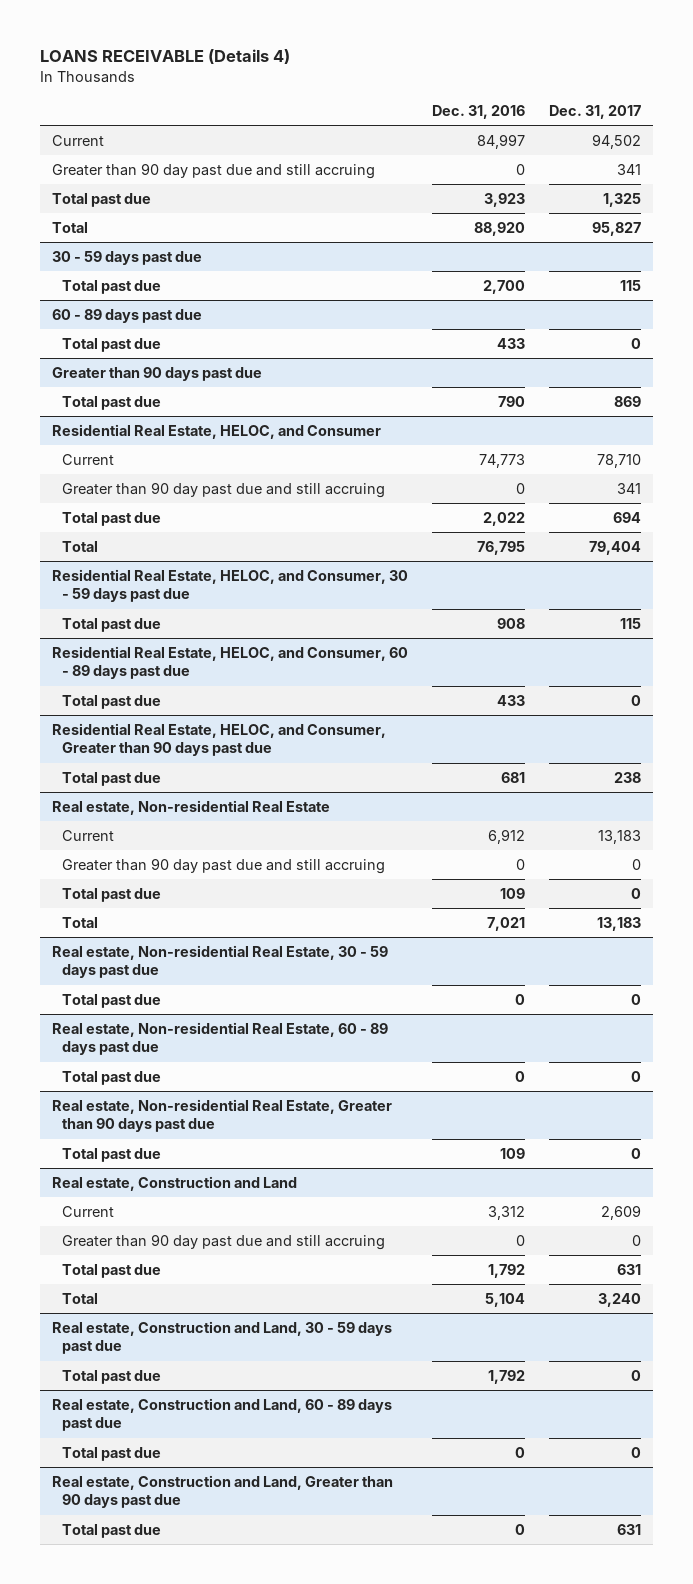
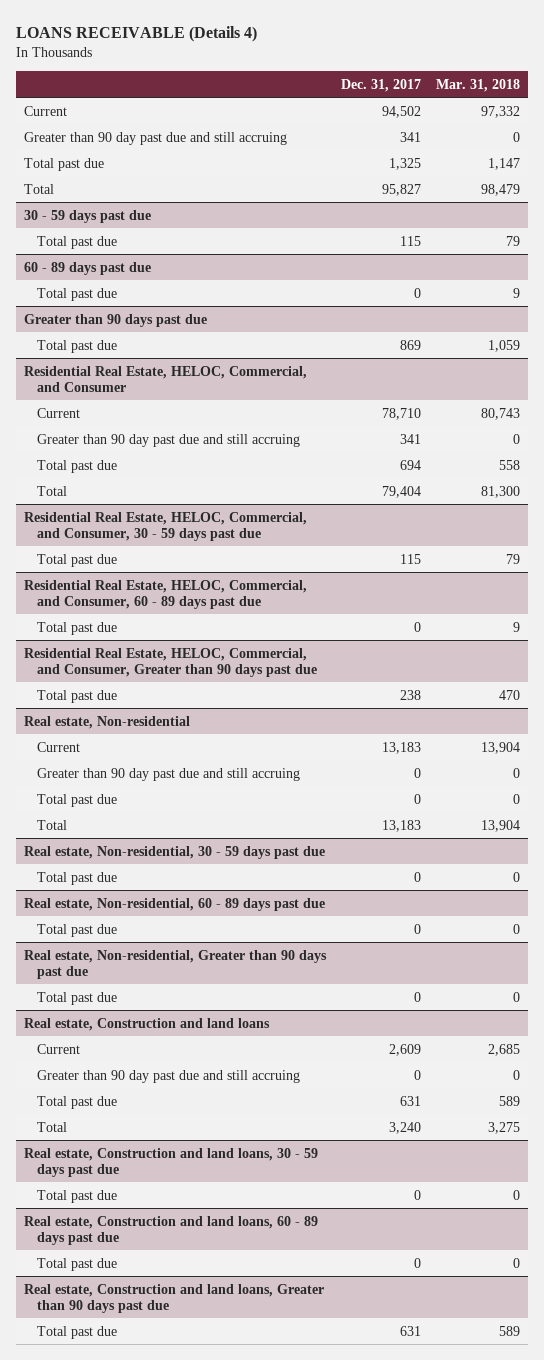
[431,104,525,119] Dec. 31, 2016 -> none
none -> [436,78,521,92] Mar. 31, 2018
[52,423,382,439] Residential Real Estate, HELOC, and Consumer -> [23,365,307,393] Residential Real Estate, HELOC, Commercial, and Consumer
[52,568,409,603] Residential Real Estate, HELOC, and Consumer, 30 - 59 days past due -> [23,511,307,542] Residential Real Estate, HELOC, Commercial, and Consumer, 30 - 59 days past due
[52,645,409,680] Residential Real Estate, HELOC, and Consumer, 60 - 89 days past due -> [23,579,307,610] Residential Real Estate, HELOC, Commercial, and Consumer, 60 - 89 days past due
[52,722,387,757] Residential Real Estate, HELOC, and Consumer, Greater than 90 days past due -> [23,647,317,678] Residential Real Estate, HELOC, Commercial, and Consumer, Greater than 90 days past due
[52,799,331,815] Real estate, Non-residential Real Estate -> [23,715,190,729] Real estate, Non-residential
[52,944,389,979] Real estate, Non-residential Real Estate, 30 - 59 days past due -> [23,845,325,859] Real estate, Non-residential, 30 - 59 days past due
[52,1021,389,1056] Real estate, Non-residential Real Estate, 60 - 89 days past due -> [23,897,325,911] Real estate, Non-residential, 60 - 89 days past due
[52,1098,393,1133] Real estate, Non-residential Real Estate, Greater than 90 days past due -> [23,949,327,980] Real estate, Non-residential, Greater than 90 days past due
[52,1175,298,1191] Real estate, Construction and Land -> [23,1017,270,1031] Real estate, Construction and land loans
[52,1320,393,1355] Real estate, Construction and Land, 30 - 59 days past due -> [23,1147,318,1178] Real estate, Construction and land loans, 30 - 59 days past due
[52,1397,393,1432] Real estate, Construction and Land, 60 - 89 days past due -> [23,1215,318,1246] Real estate, Construction and land loans, 60 - 89 days past due
[52,1474,394,1509] Real estate, Construction and Land, Greater than 90 days past due -> [23,1283,324,1314] Real estate, Construction and land loans, Greater than 90 days past due

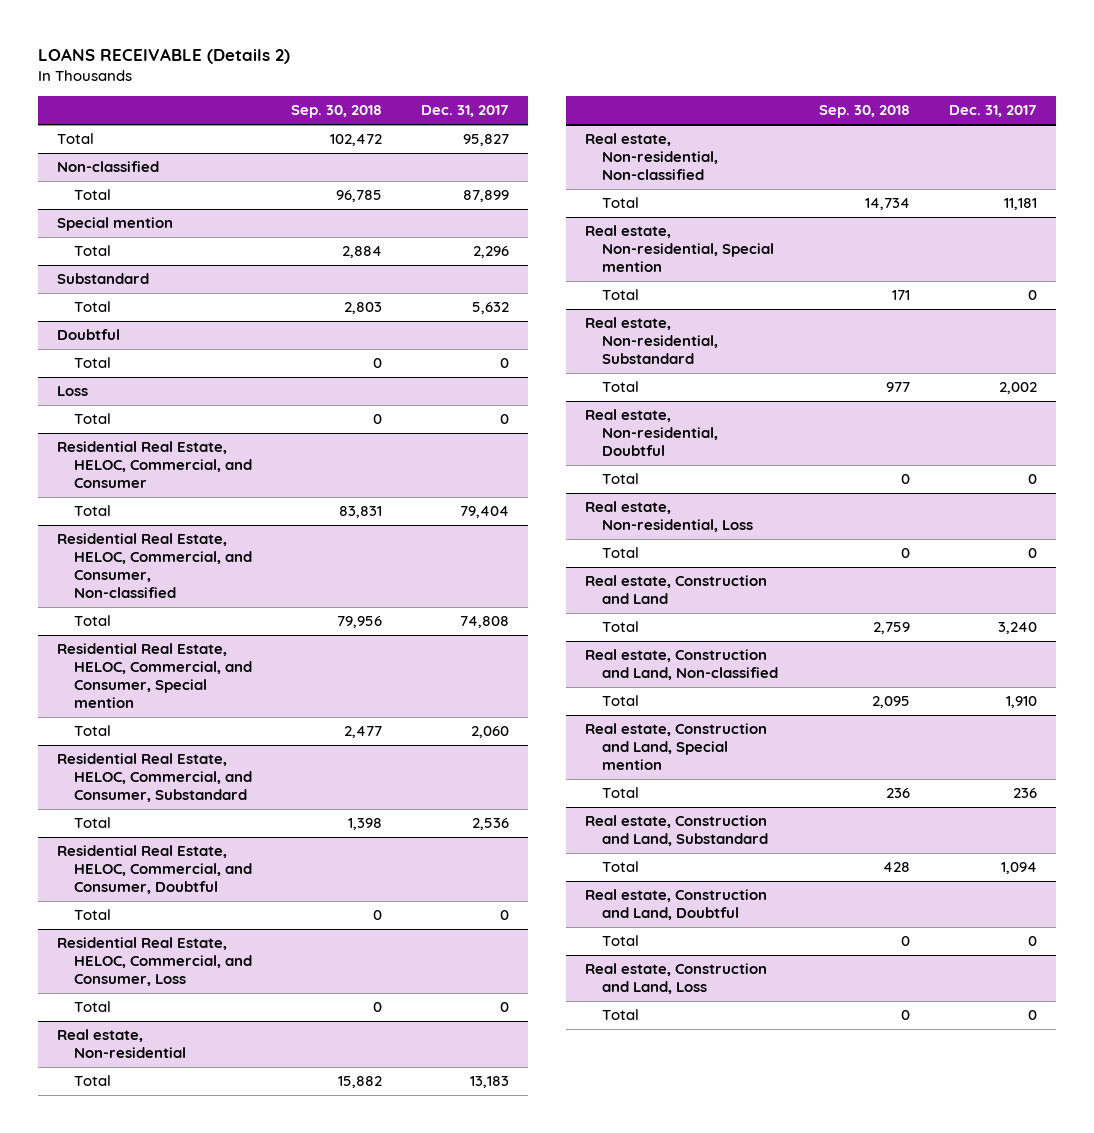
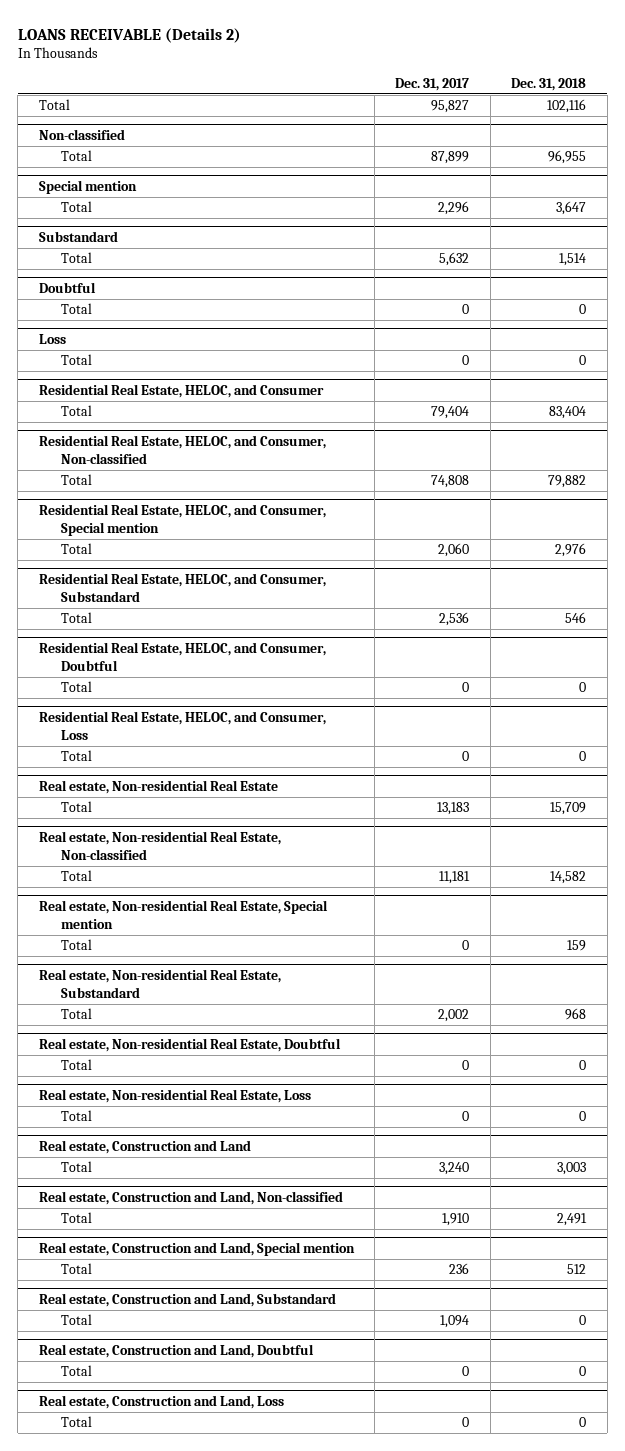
[290,105,382,119] Sep. 30, 2018 -> none
none -> [511,77,587,91] Dec. 31, 2018
[57,441,252,489] Residential Real Estate, HELOC, Commercial, and Consumer -> [38,384,324,399] Residential Real Estate, HELOC, and Consumer
[57,533,252,598] Residential Real Estate, HELOC, Commercial, and Consumer, Non-classified -> [38,435,326,464] Residential Real Estate, HELOC, and Consumer, Non-classified
[57,643,252,708] Residential Real Estate, HELOC, Commercial, and Consumer, Special mention -> [38,504,326,536] Residential Real Estate, HELOC, and Consumer, Special mention
[57,753,252,803] Residential Real Estate, HELOC, Commercial, and Consumer, Substandard -> [38,573,326,602] Residential Real Estate, HELOC, and Consumer, Substandard
[57,845,252,895] Residential Real Estate, HELOC, Commercial, and Consumer, Doubtful -> [38,642,326,671] Residential Real Estate, HELOC, and Consumer, Doubtful
[57,937,252,987] Residential Real Estate, HELOC, Commercial, and Consumer, Loss -> [38,711,326,740] Residential Real Estate, HELOC, and Consumer, Loss
[57,1029,186,1059] Real estate, Non-residential -> [38,780,278,795] Real estate, Non-residential Real Estate
[585,133,718,181] Real estate, Non-residential, Non-classified -> [38,831,281,860] Real estate, Non-residential Real Estate, Non-classified
[585,225,774,273] Real estate, Non-residential, Special mention -> [38,900,328,929] Real estate, Non-residential Real Estate, Special mention
[585,317,718,365] Real estate, Non-residential, Substandard -> [38,969,281,998] Real estate, Non-residential Real Estate, Substandard
[585,409,718,457] Real estate, Non-residential, Doubtful -> [38,1038,341,1053] Real estate, Non-residential Real Estate, Doubtful
[585,501,753,533] Real estate, Non-residential, Loss -> [38,1089,311,1104] Real estate, Non-residential Real Estate, Loss

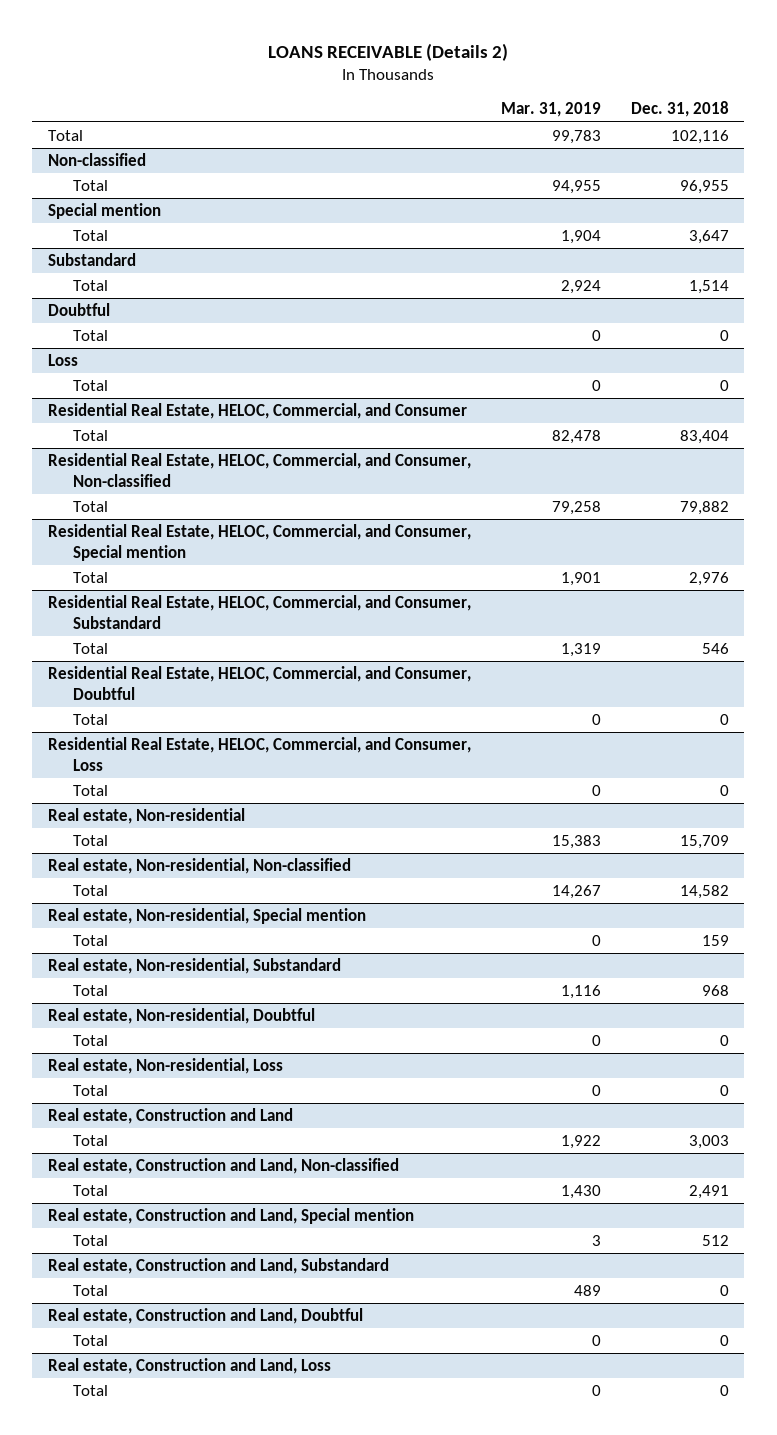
[395,77,470,91] Dec. 31, 2017 -> none
none -> [500,102,601,118] Mar. 31, 2019
[38,384,324,399] Residential Real Estate, HELOC, and Consumer -> [47,402,467,419] Residential Real Estate, HELOC, Commercial, and Consumer
[38,435,326,464] Residential Real Estate, HELOC, and Consumer, Non-classified -> [47,452,471,487] Residential Real Estate, HELOC, Commercial, and Consumer, Non-classified
[38,504,326,536] Residential Real Estate, HELOC, and Consumer, Special mention -> [47,523,471,561] Residential Real Estate, HELOC, Commercial, and Consumer, Special mention
[38,573,326,602] Residential Real Estate, HELOC, and Consumer, Substandard -> [47,594,471,629] Residential Real Estate, HELOC, Commercial, and Consumer, Substandard
[38,642,326,671] Residential Real Estate, HELOC, and Consumer, Doubtful -> [47,665,471,700] Residential Real Estate, HELOC, Commercial, and Consumer, Doubtful
[38,711,326,740] Residential Real Estate, HELOC, and Consumer, Loss -> [47,736,471,771] Residential Real Estate, HELOC, Commercial, and Consumer, Loss
[38,780,278,795] Real estate, Non-residential Real Estate -> [47,807,245,824] Real estate, Non-residential
[38,831,281,860] Real estate, Non-residential Real Estate, Non-classified -> [47,857,351,874] Real estate, Non-residential, Non-classified
[38,900,328,929] Real estate, Non-residential Real Estate, Special mention -> [47,907,366,924] Real estate, Non-residential, Special mention
[38,969,281,998] Real estate, Non-residential Real Estate, Substandard -> [47,957,341,974] Real estate, Non-residential, Substandard
[38,1038,341,1053] Real estate, Non-residential Real Estate, Doubtful -> [47,1007,315,1024] Real estate, Non-residential, Doubtful
[38,1089,311,1104] Real estate, Non-residential Real Estate, Loss -> [47,1057,283,1074] Real estate, Non-residential, Loss

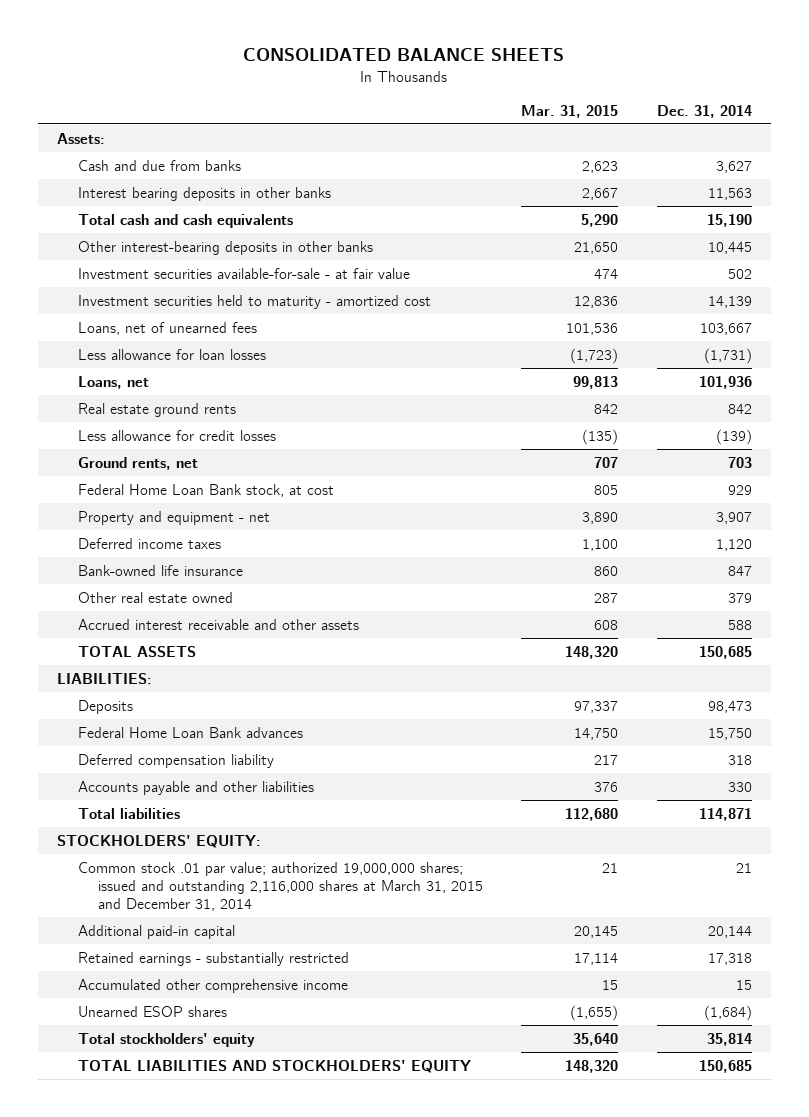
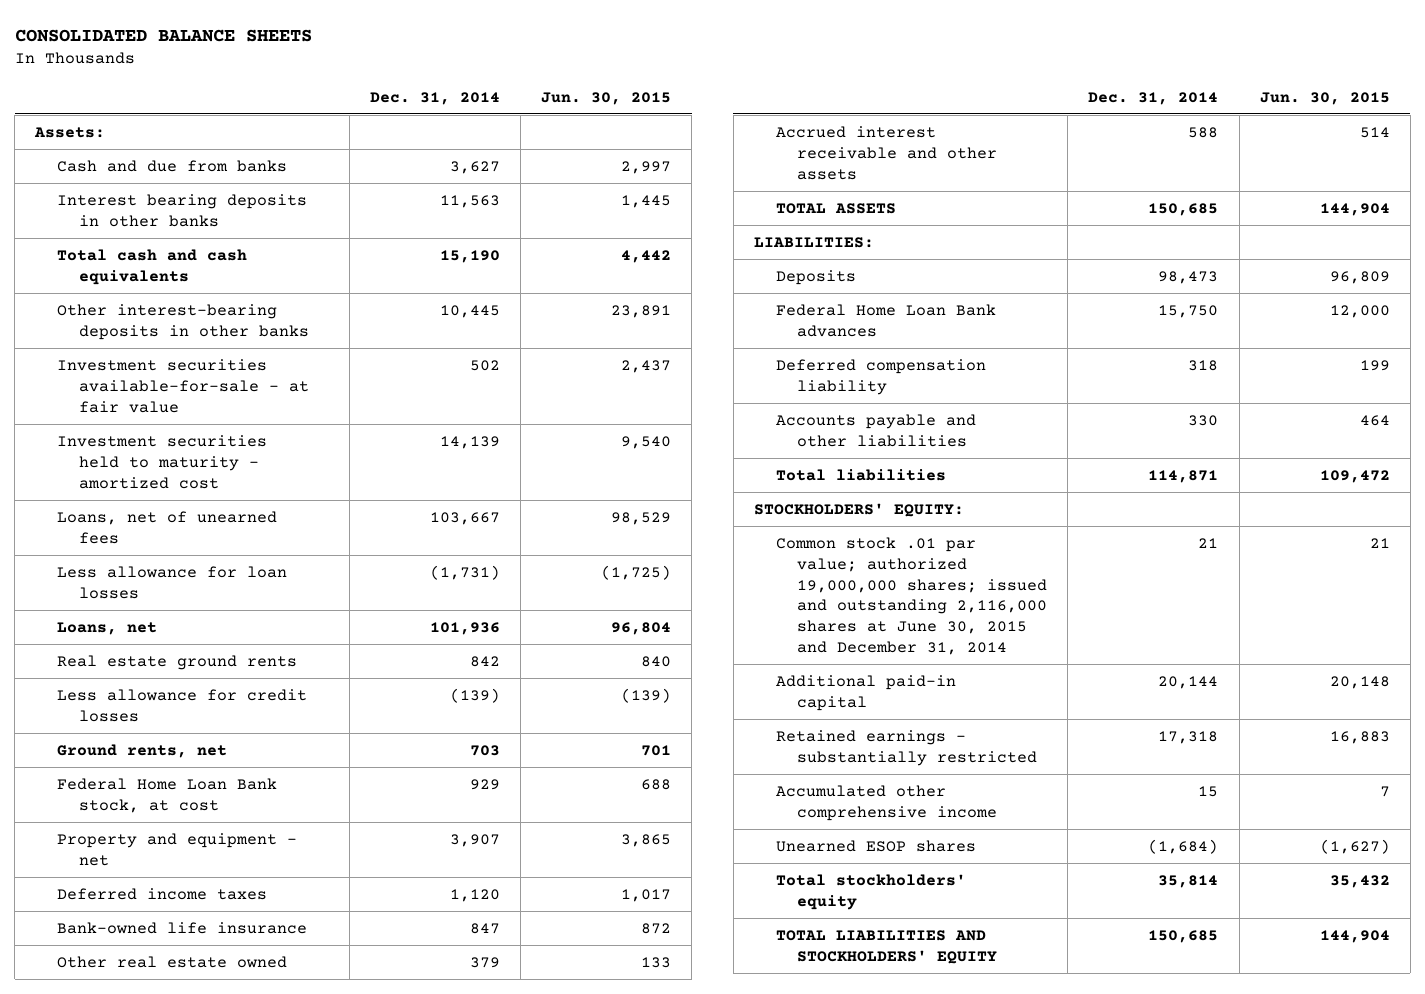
[521,104,619,118] Mar. 31, 2015 -> none
none -> [541,91,672,105] Jun. 30, 2015
[77,861,483,912] Common stock .01 par value; authorized 19,000,000 shares; issued and outstanding 2,116,000 shares at March 31, 2015 and December 31, 2014 -> [775,536,1048,656] Common stock .01 par value; authorized 19,000,000 shares; issued and outstanding 2,116,000 shares at June 30, 2015 and December 31, 2014

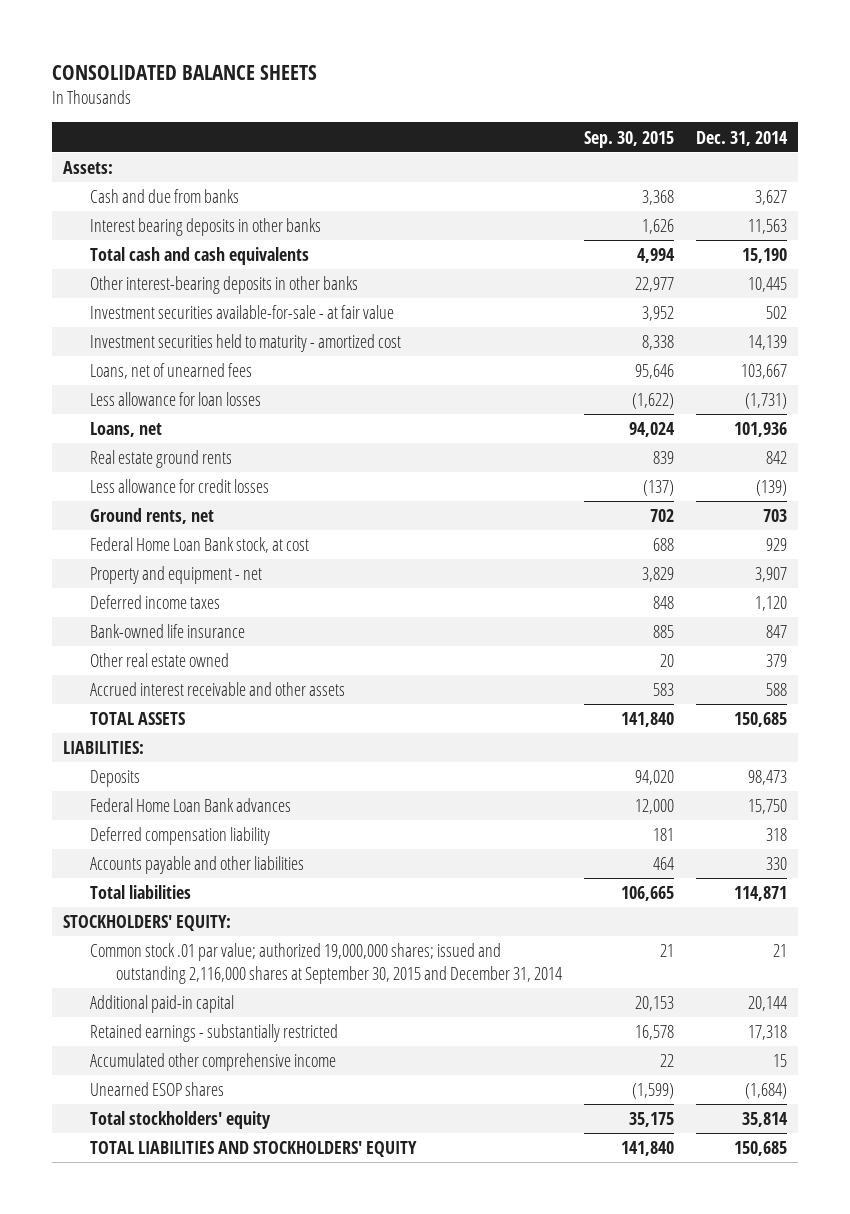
[541,91,672,105] Jun. 30, 2015 -> none
none -> [584,130,675,148] Sep. 30, 2015
[775,536,1048,656] Common stock .01 par value; authorized 19,000,000 shares; issued and outstanding 2,116,000 shares at June 30, 2015 and December 31, 2014 -> [89,943,563,985] Common stock .01 par value; authorized 19,000,000 shares; issued and outstanding 2,116,000 shares at September 30, 2015 and December 31, 2014

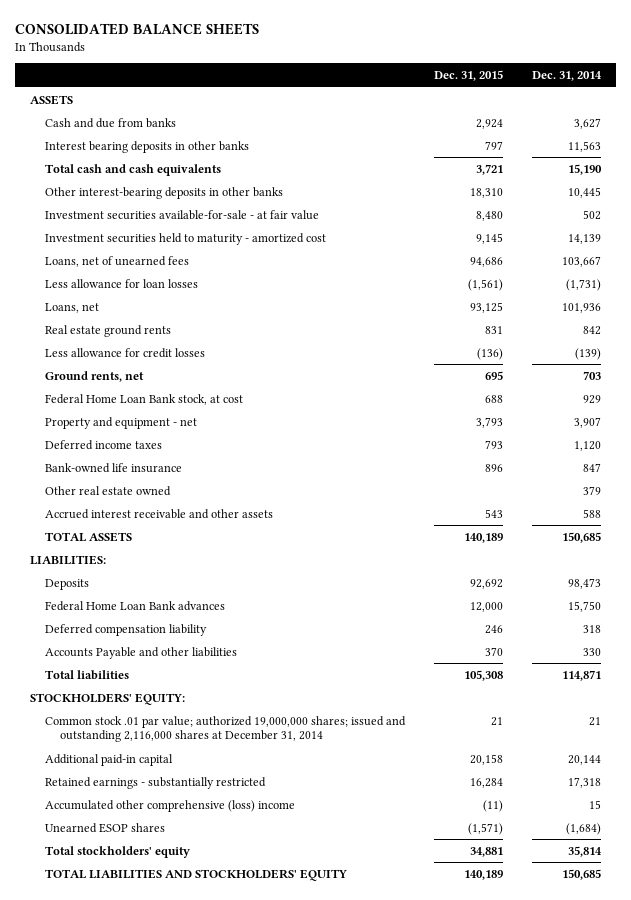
[584,130,675,148] Sep. 30, 2015 -> none
none -> [434,70,504,82] Dec. 31, 2015
[62,161,113,175] Assets: -> [29,94,73,105] ASSETS
[89,856,304,875] Accounts payable and other liabilities -> [44,646,237,659] Accounts Payable and other liabilities
[89,943,563,985] Common stock .01 par value; authorized 19,000,000 shares; issued and outstanding 2,116,000 shares at September 30, 2015 and December 31, 2014 -> [44,715,406,743] Common stock .01 par value; authorized 19,000,000 shares; issued and outstanding 2,116,000 shares at December 31, 2014
[89,1053,336,1072] Accumulated other comprehensive income -> [44,799,295,812] Accumulated other comprehensive (loss) income

